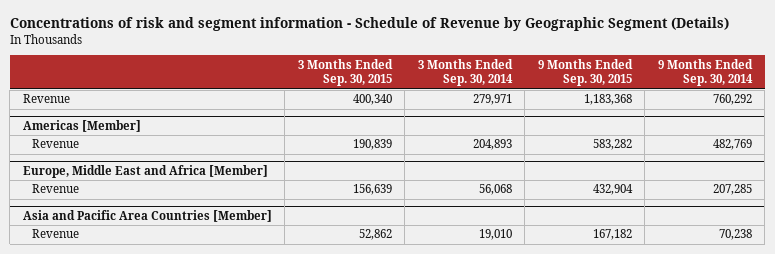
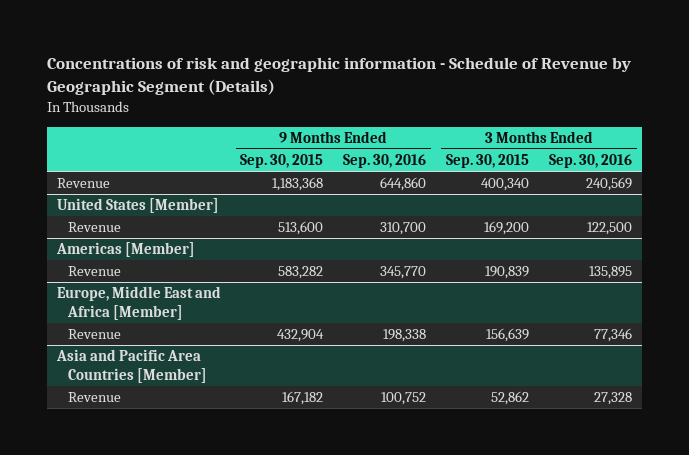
[9,16,729,31] Concentrations of risk and segment information - Schedule of Revenue by Geographic Segment (Details) -> [46,57,631,96] Concentrations of risk and geographic information - Schedule of Revenue by Geographic Segment (Details)
[417,58,513,87] 3 Months Ended Sep. 30, 2014 -> none
[657,58,753,87] 9 Months Ended Sep. 30, 2014 -> none
none -> [343,154,427,169] Sep. 30, 2016
none -> [549,154,633,169] Sep. 30, 2016
none -> [56,198,219,214] United States [Member]
none -> [68,222,122,233] Revenue

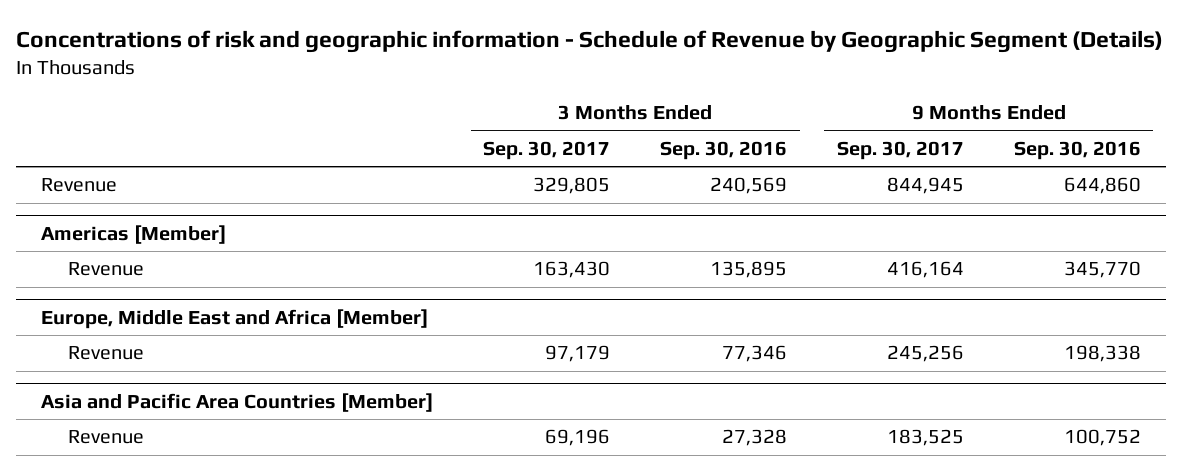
[240,154,324,169] Sep. 30, 2015 -> none
[446,154,530,169] Sep. 30, 2015 -> none
none -> [483,140,611,160] Sep. 30, 2017
none -> [836,140,964,160] Sep. 30, 2017
[56,198,219,214] United States [Member] -> none
[68,222,122,233] Revenue -> none

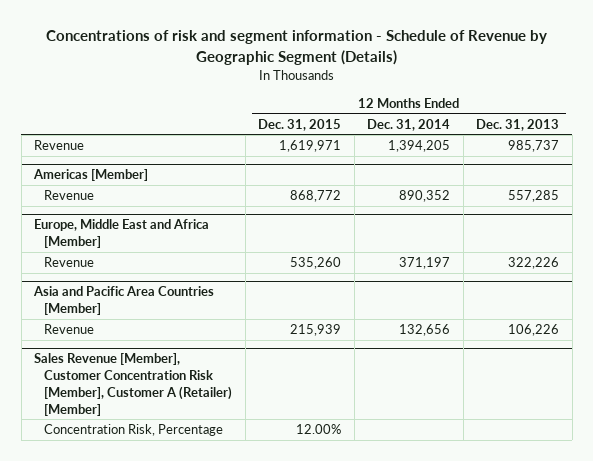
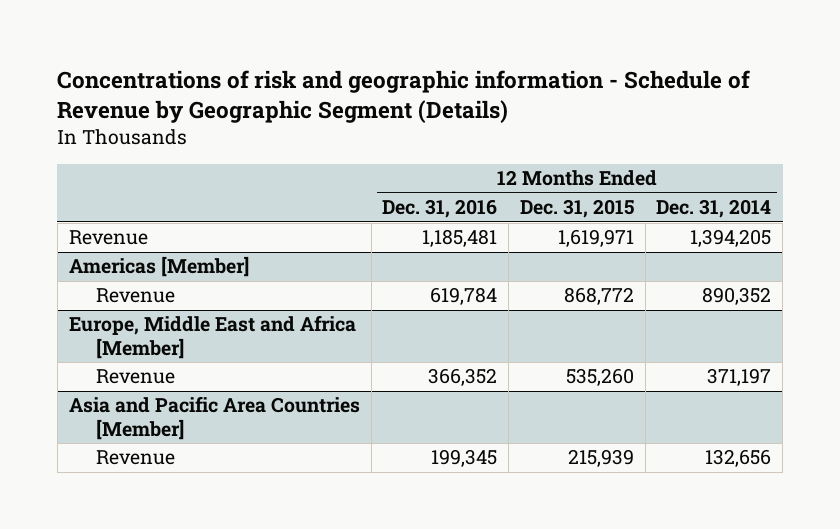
[45,30,547,65] Concentrations of risk and segment information - Schedule of Revenue by Geographic Segment (Details) -> [57,69,751,123] Concentrations of risk and geographic information - Schedule of Revenue by Geographic Segment (Details)
[476,118,560,131] Dec. 31, 2013 -> none
none -> [382,199,498,219] Dec. 31, 2016
[34,353,233,416] Sales Revenue [Member], Customer Concentration Risk [Member], Customer A (Retailer) [Member] -> none
[44,424,224,437] Concentration Risk, Percentage -> none

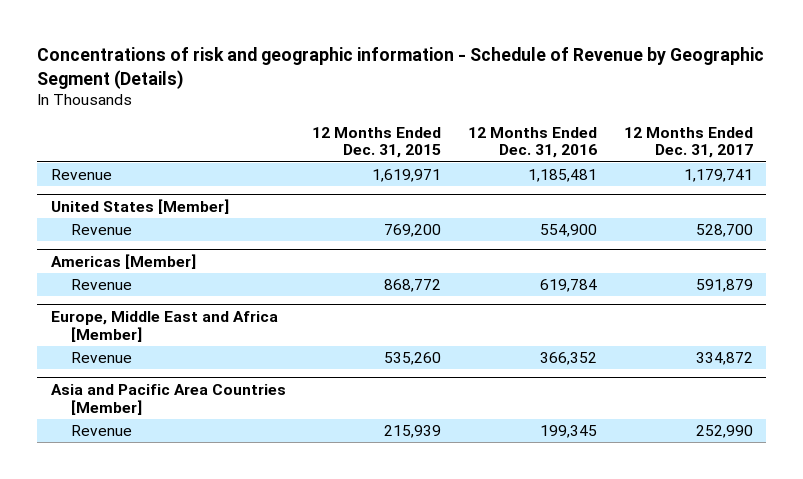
[656,199,772,219] Dec. 31, 2014 -> none
none -> [623,126,753,159] 12 Months Ended Dec. 31, 2017
none -> [50,198,229,214] United States [Member]
none -> [71,224,133,236] Revenue

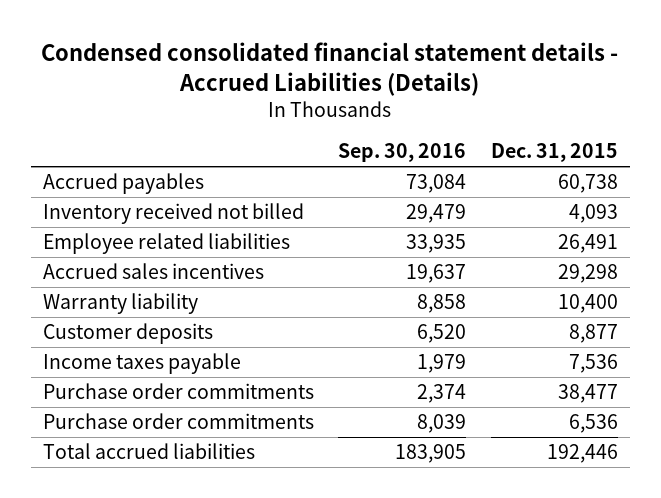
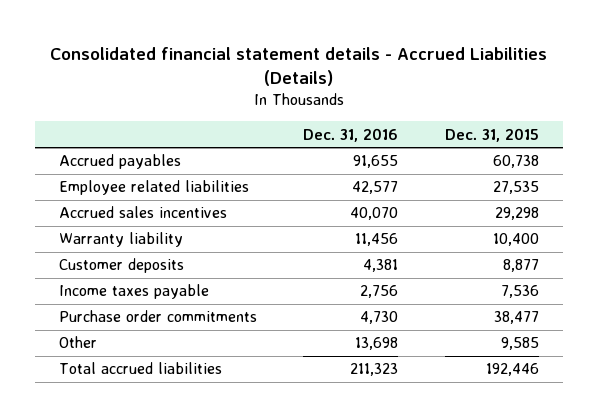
[41,42,619,96] Condensed consolidated financial statement details - Accrued Liabilities (Details) -> [49,46,547,87] Consolidated financial statement details - Accrued Liabilities (Details)
[338,143,467,163] Sep. 30, 2016 -> none
none -> [303,127,399,142] Dec. 31, 2016
[43,202,305,224] Inventory received not billed -> none
[557,233,618,253] 26,491 -> [493,181,540,195] 27,535
[43,412,315,429] Purchase order commitments -> none
none -> [58,336,97,349] Other

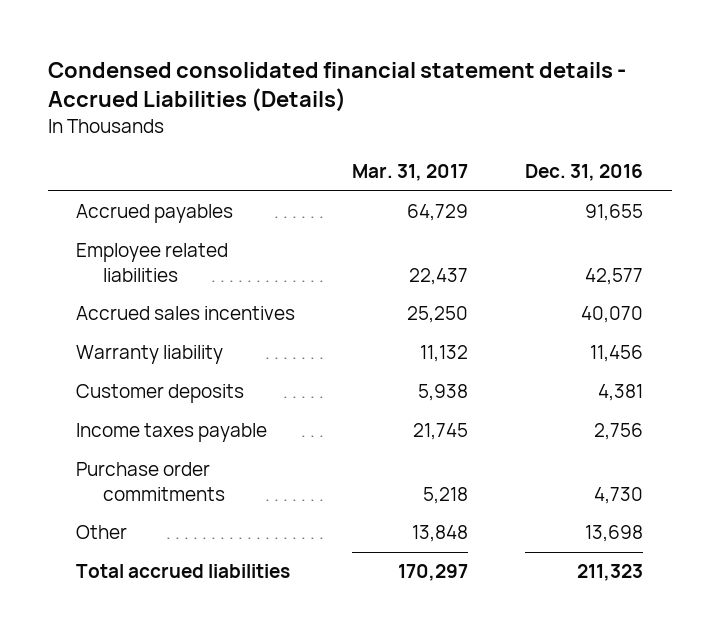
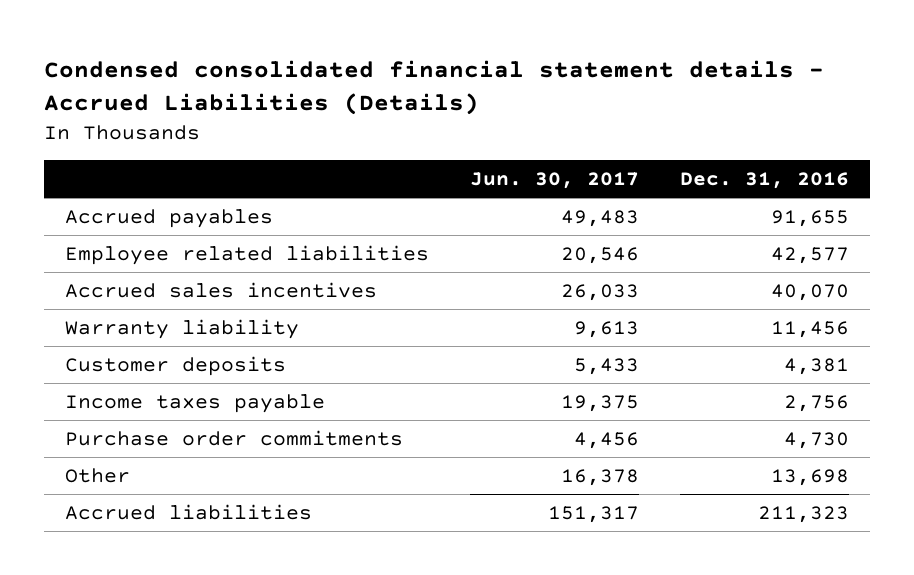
[352,164,469,182] Mar. 31, 2017 -> none
none -> [469,172,639,190] Jun. 30, 2017
[76,564,291,579] Total accrued liabilities -> [64,503,312,520] Accrued liabilities

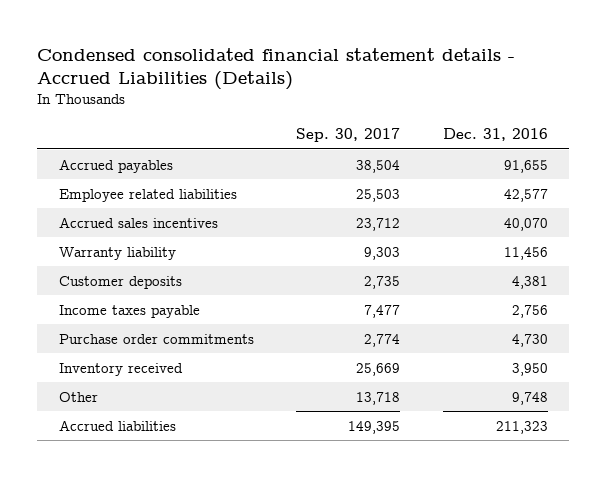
[469,172,639,190] Jun. 30, 2017 -> none
none -> [296,128,401,143] Sep. 30, 2017
none -> [58,362,183,376] Inventory received
[771,468,850,486] 13,698 -> [511,391,548,405] 9,748

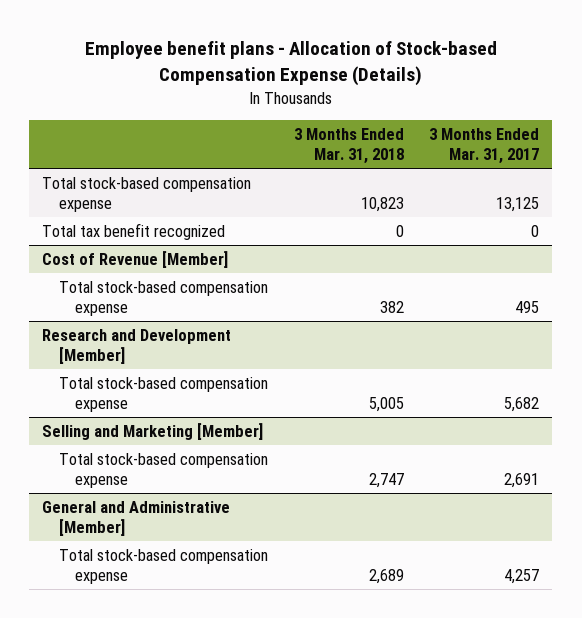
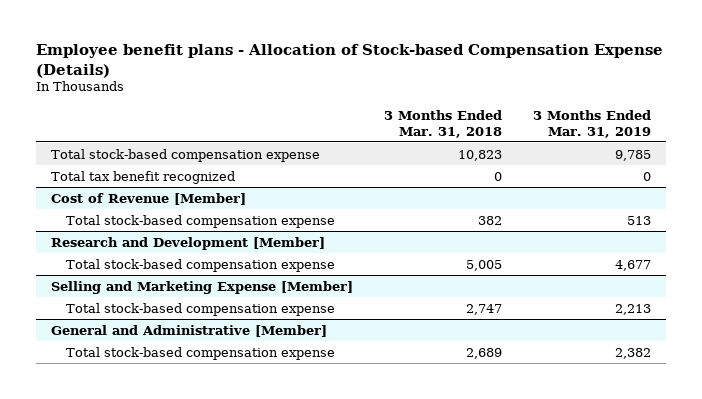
[429,128,540,165] 3 Months Ended Mar. 31, 2017 -> none
none -> [532,109,651,138] 3 Months Ended Mar. 31, 2019
[42,423,264,441] Selling and Marketing [Member] -> [51,280,354,294] Selling and Marketing Expense [Member]

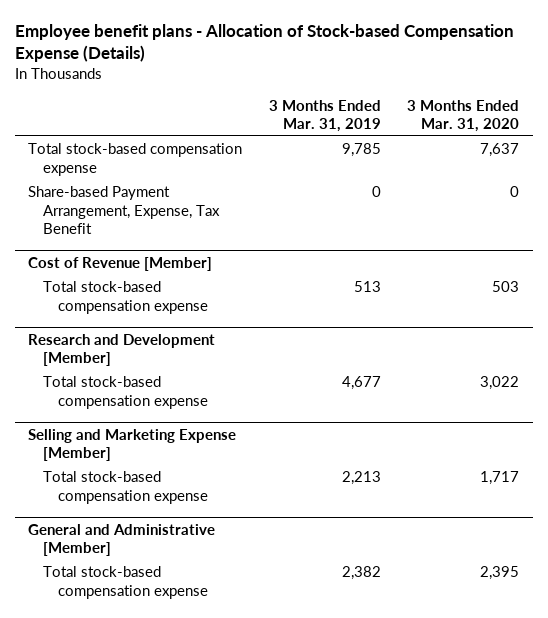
[383,109,502,138] 3 Months Ended Mar. 31, 2018 -> none
none -> [407,99,520,132] 3 Months Ended Mar. 31, 2020
[51,170,236,184] Total tax benefit recognized -> [28,186,220,234] Share-based Payment Arrangement, Expense, Tax Benefit

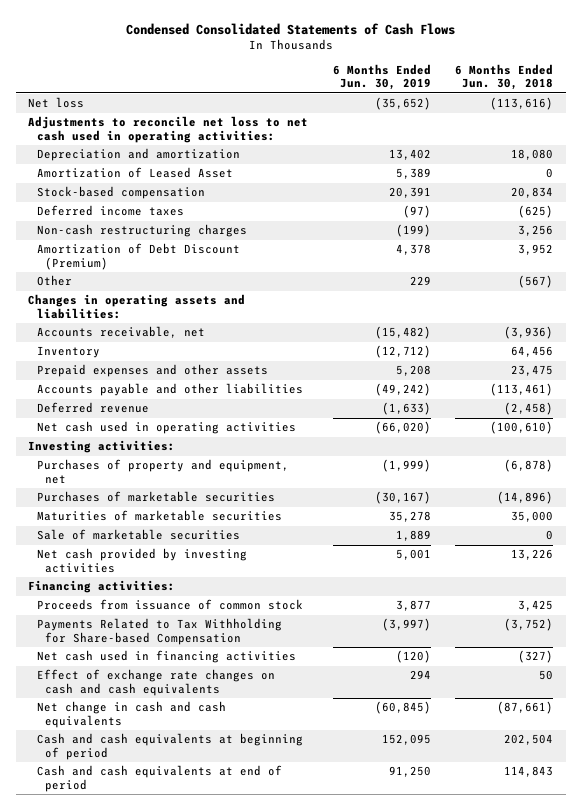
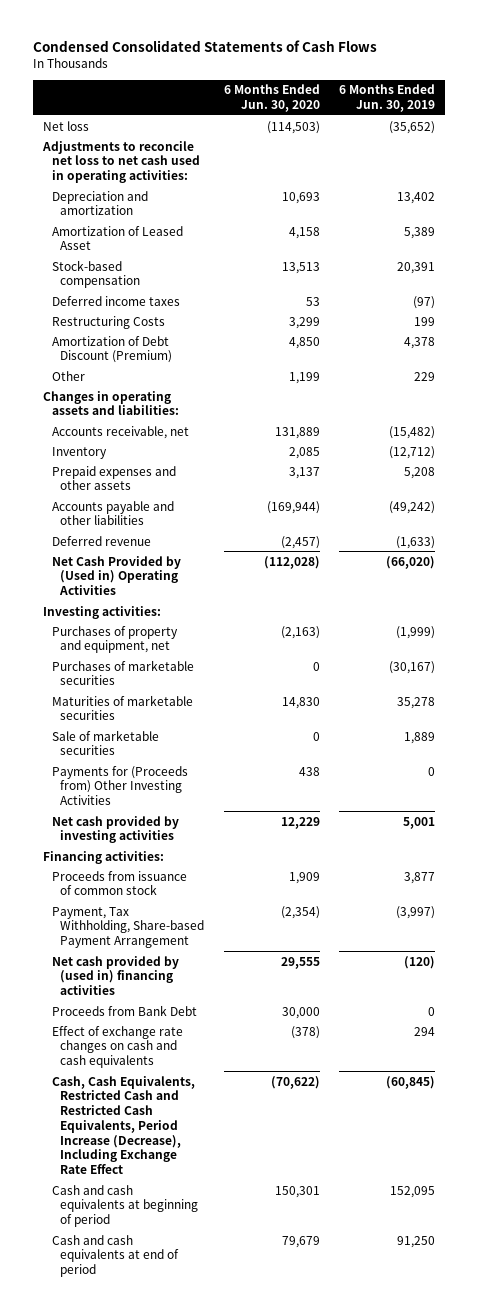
[455,63,554,91] 6 Months Ended Jun. 30, 2018 -> none
none -> [223,84,320,112] 6 Months Ended Jun. 30, 2020
[36,224,247,238] Non-cash restructuring charges -> none
none -> [51,315,165,329] Restructuring Costs
[36,421,296,435] Net cash used in operating activities -> [51,555,181,596] Net Cash Provided by (Used in) Operating Activities
none -> [51,765,188,806] Payments for (Proceeds from) Other Investing Activities
[36,618,282,645] Payments Related to Tax Withholding for Share-based Compensation -> [51,906,205,949] Payment, Tax Withholding, Share-based Payment Arrangement
[36,650,296,664] Net cash used in financing activities -> [51,955,179,996] Net cash provided by (used in) financing activities
none -> [51,1004,197,1016] Proceeds from Bank Debt
[36,701,226,728] Net change in cash and cash equivalents -> [51,1075,195,1175] Cash, Cash Equivalents, Restricted Cash and Restricted Cash Equivalents, Period Increase (Decrease), Including Exchange Rate Effect

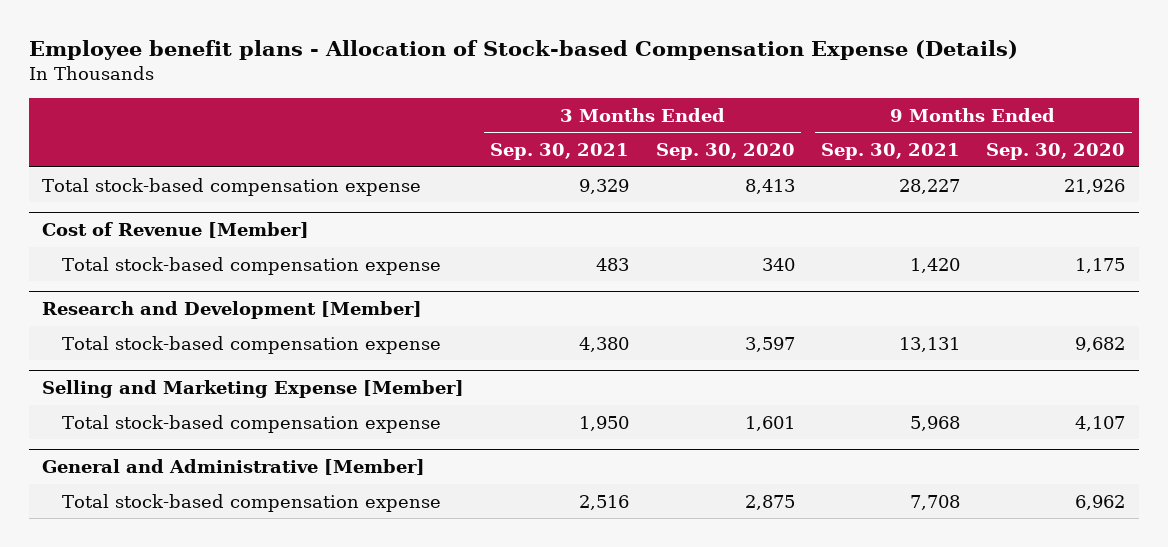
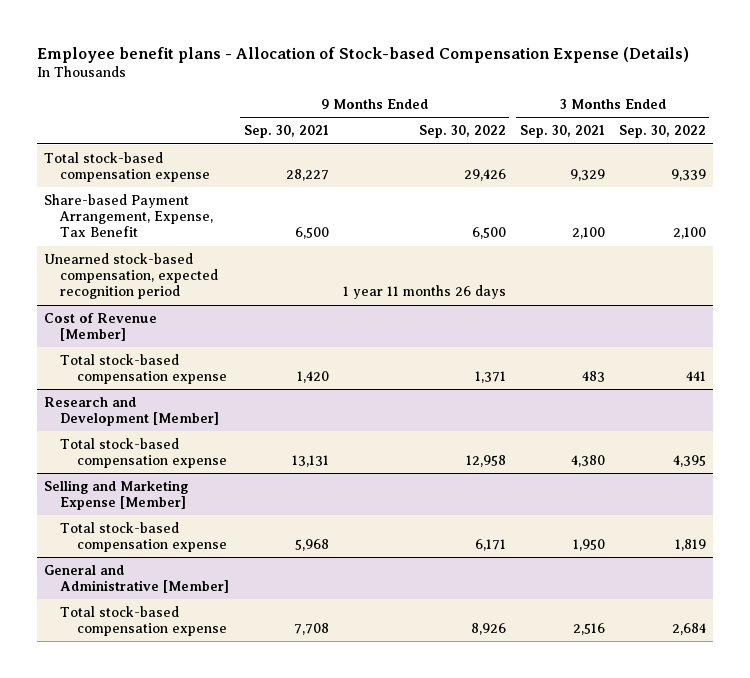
[655,143,795,161] Sep. 30, 2020 -> none
[986,143,1126,161] Sep. 30, 2020 -> none
none -> [418,125,506,139] Sep. 30, 2022
none -> [618,125,706,139] Sep. 30, 2022
none -> [44,193,214,238] Share-based Payment Arrangement, Expense, Tax Benefit
none -> [44,252,219,300] Unearned stock-based compensation, expected recognition period

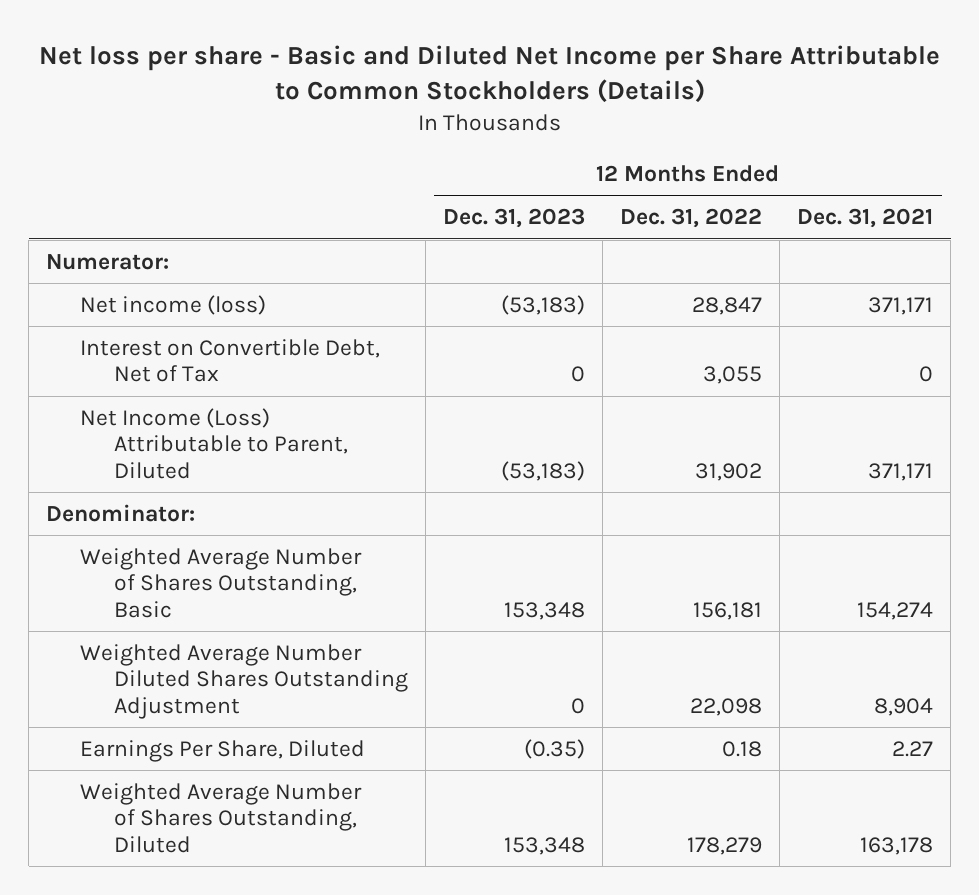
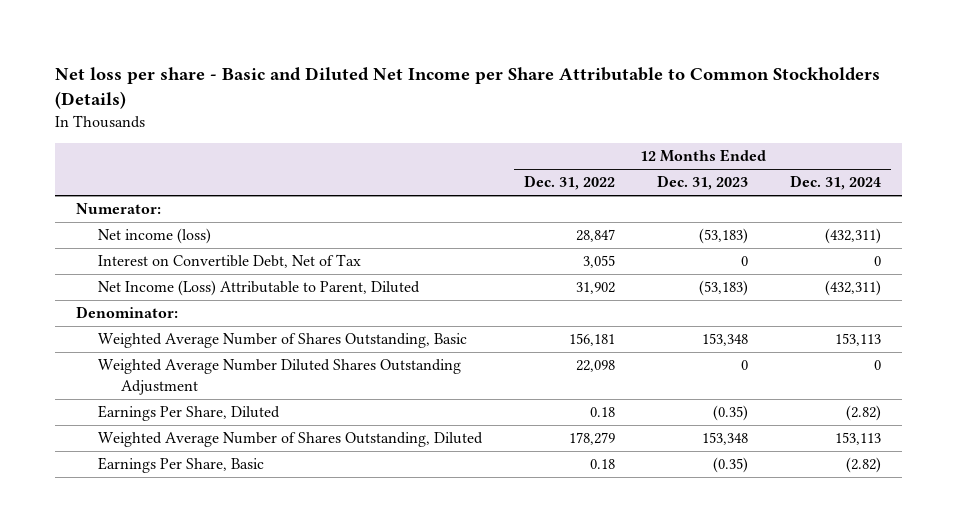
[797,208,934,229] Dec. 31, 2021 -> none
none -> [789,175,881,191] Dec. 31, 2024
none -> [98,457,265,474] Earnings Per Share, Basic

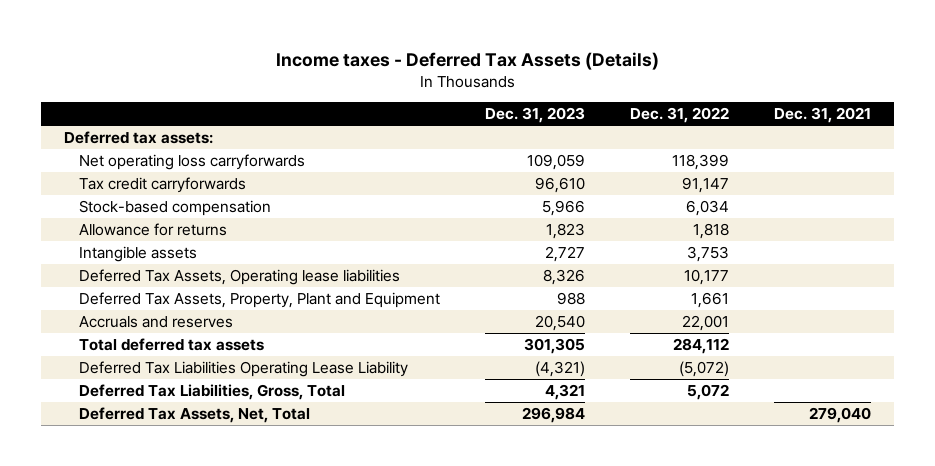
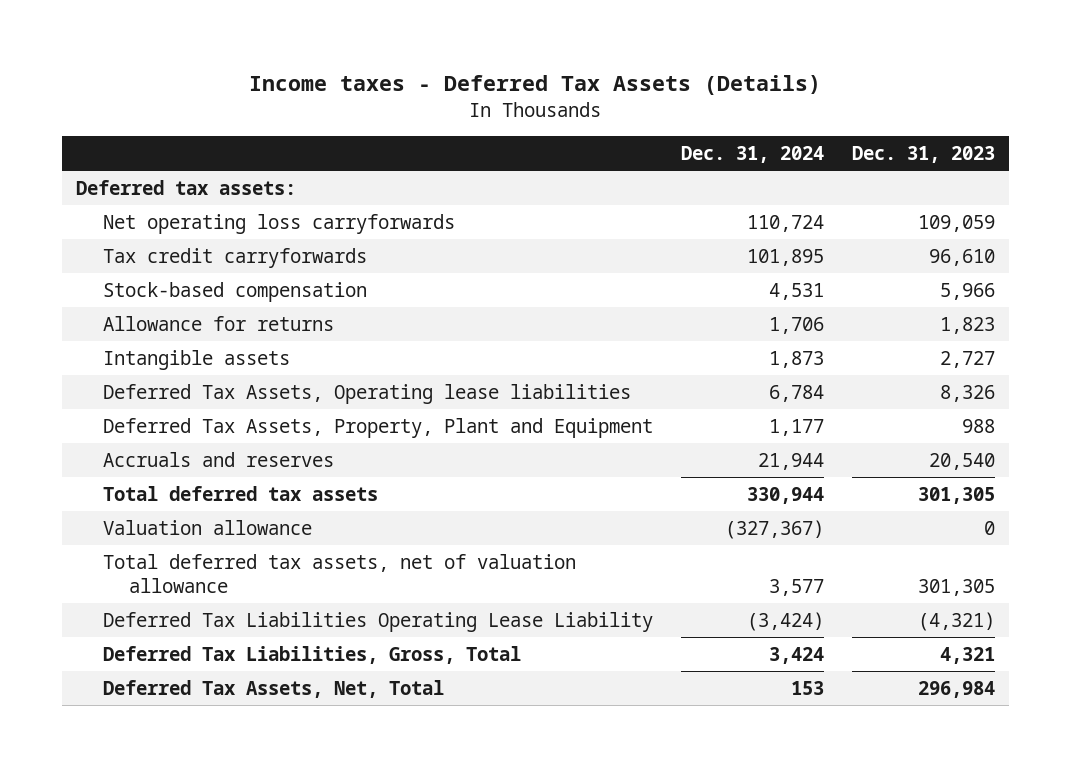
[630,107,730,124] Dec. 31, 2022 -> none
[774,107,872,124] Dec. 31, 2021 -> none
none -> [680,145,824,163] Dec. 31, 2024
none -> [102,519,312,535] Valuation allowance
none -> [102,553,576,594] Total deferred tax assets, net of valuation allowance

